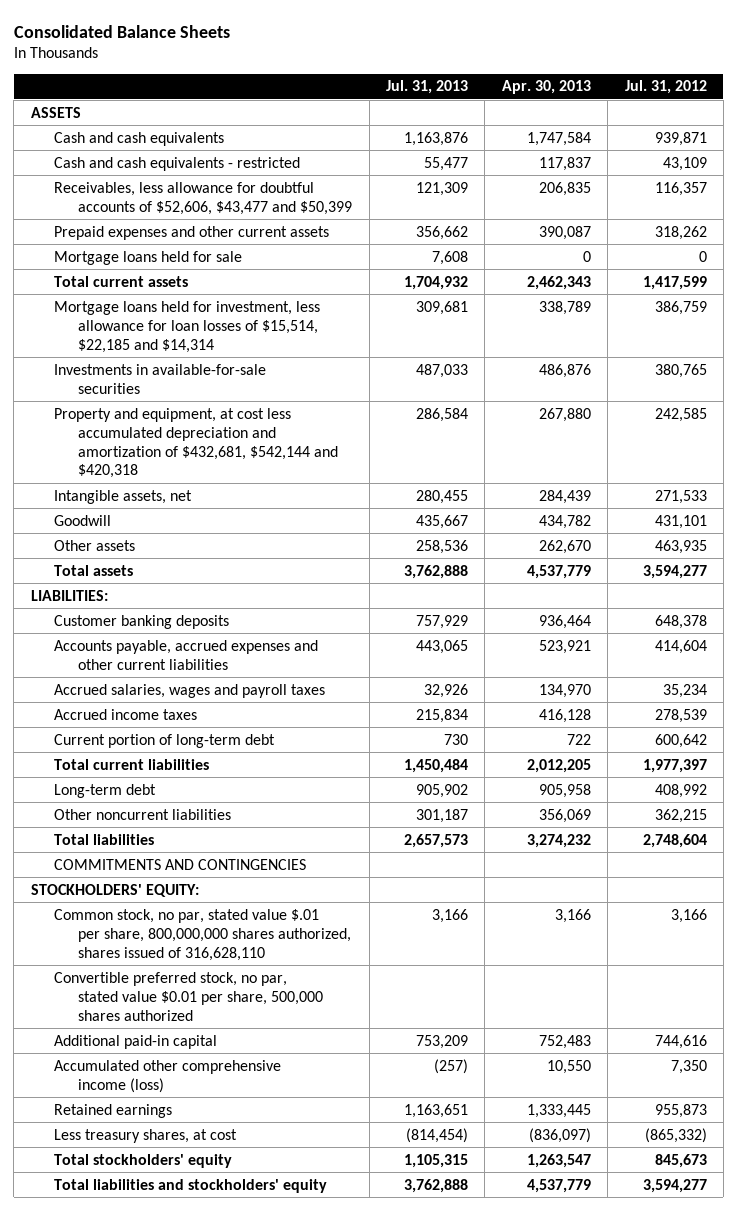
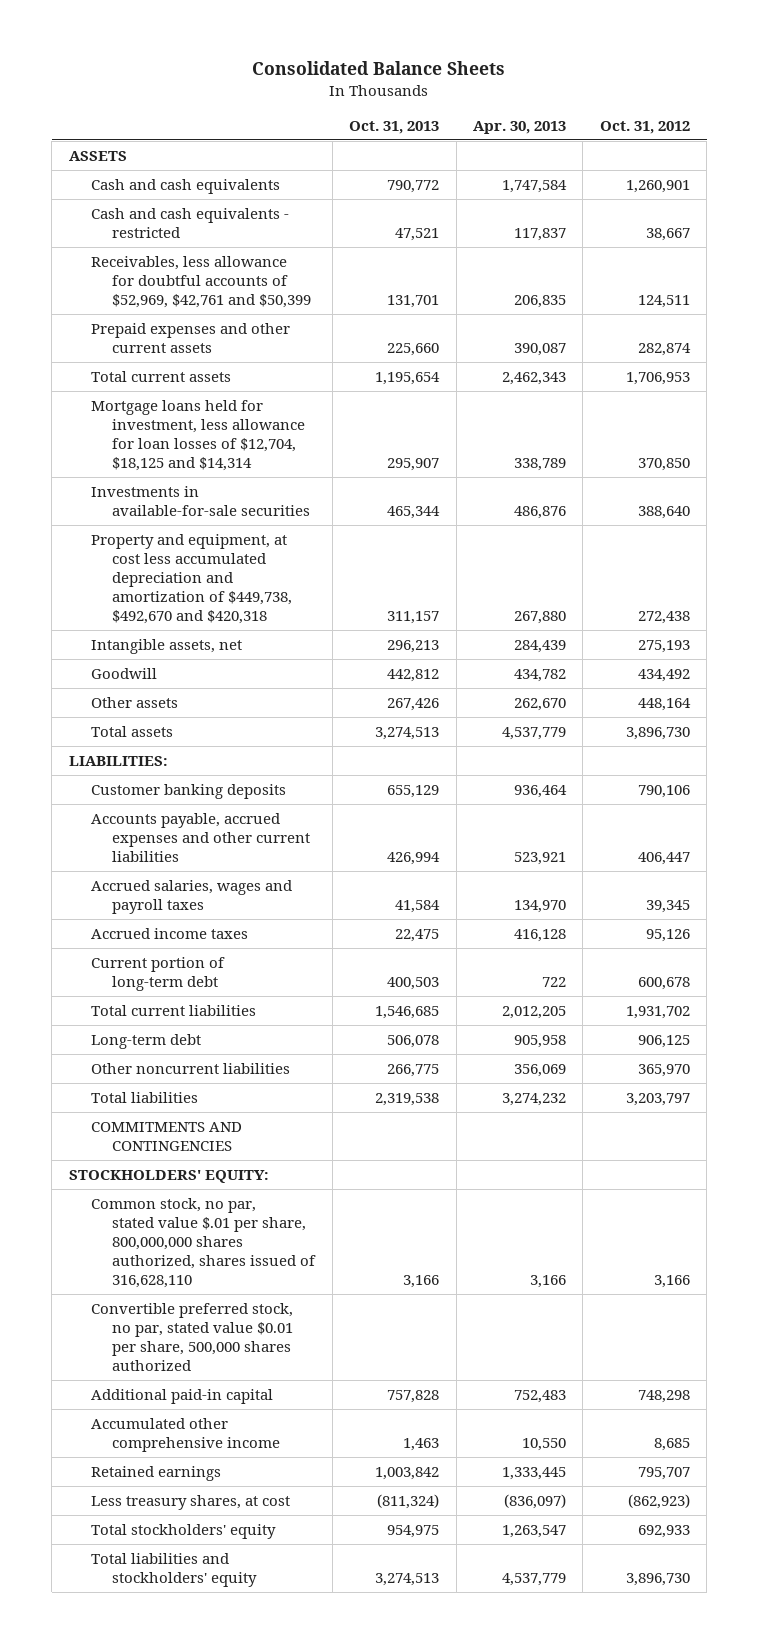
[386,80,469,95] Jul. 31, 2013 -> none
[624,80,707,95] Jul. 31, 2012 -> none
none -> [349,120,440,134] Oct. 31, 2013
none -> [599,120,690,134] Oct. 31, 2012
[54,181,353,215] Receivables, less allowance for doubtful accounts of $52,606, $43,477 and $50,399 -> [90,255,312,308] Receivables, less allowance for doubtful accounts of $52,969, $42,761 and $50,399
[54,250,243,265] Mortgage loans held for sale -> none
[54,300,321,353] Mortgage loans held for investment, less allowance for loan losses of $15,514, $22,185 and $14,314 -> [90,399,306,471] Mortgage loans held for investment, less allowance for loan losses of $12,704, $18,125 and $14,314
[54,407,339,479] Property and equipment, at cost less accumulated depreciation and amortization of $432,681, $542,144 and $420,318 -> [90,533,293,624] Property and equipment, at cost less accumulated depreciation and amortization of $449,738, $492,670 and $420,318
[54,1059,282,1093] Accumulated other comprehensive income (loss) -> [90,1417,281,1452] Accumulated other comprehensive income

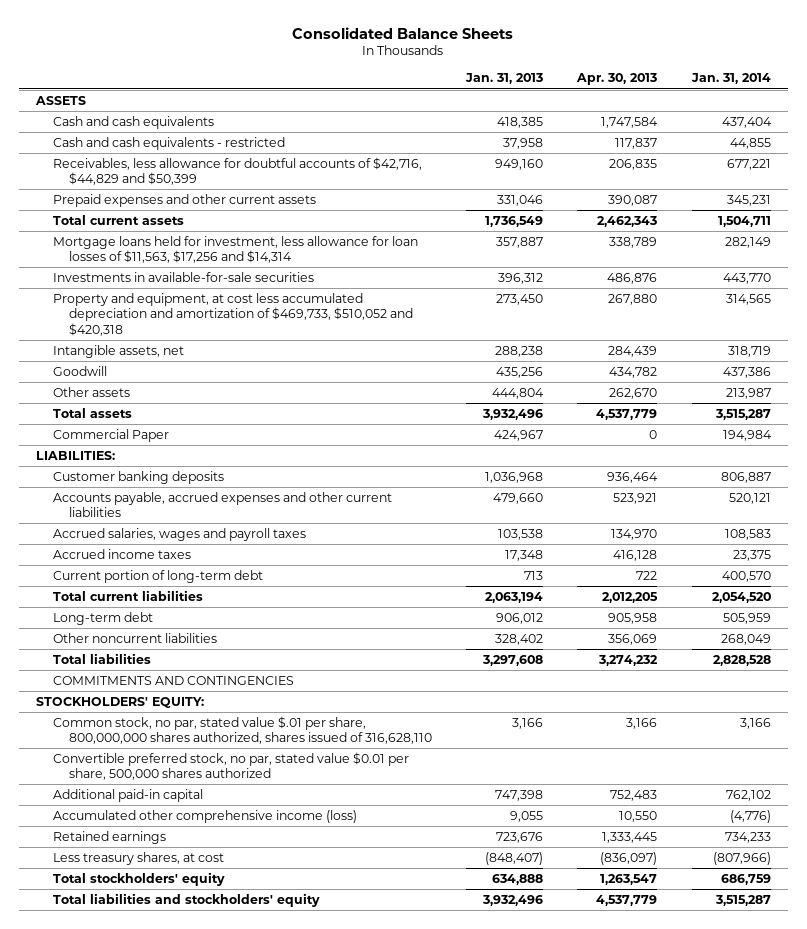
[349,120,440,134] Oct. 31, 2013 -> none
[599,120,690,134] Oct. 31, 2012 -> none
none -> [465,73,544,85] Jan. 31, 2013
none -> [690,73,771,85] Jan. 31, 2014
[90,255,312,308] Receivables, less allowance for doubtful accounts of $52,969, $42,761 and $50,399 -> [52,156,422,186] Receivables, less allowance for doubtful accounts of $42,716, $44,829 and $50,399
[90,399,306,471] Mortgage loans held for investment, less allowance for loan losses of $12,704, $18,125 and $14,314 -> [52,235,418,264] Mortgage loans held for investment, less allowance for loan losses of $11,563, $17,256 and $14,314
[90,533,293,624] Property and equipment, at cost less accumulated depreciation and amortization of $449,738, $492,670 and $420,318 -> [52,292,414,336] Property and equipment, at cost less accumulated depreciation and amortization of $469,733, $510,052 and $420,318
none -> [52,428,169,442] Commercial Paper
[90,1417,281,1452] Accumulated other comprehensive income -> [52,809,357,823] Accumulated other comprehensive income (loss)

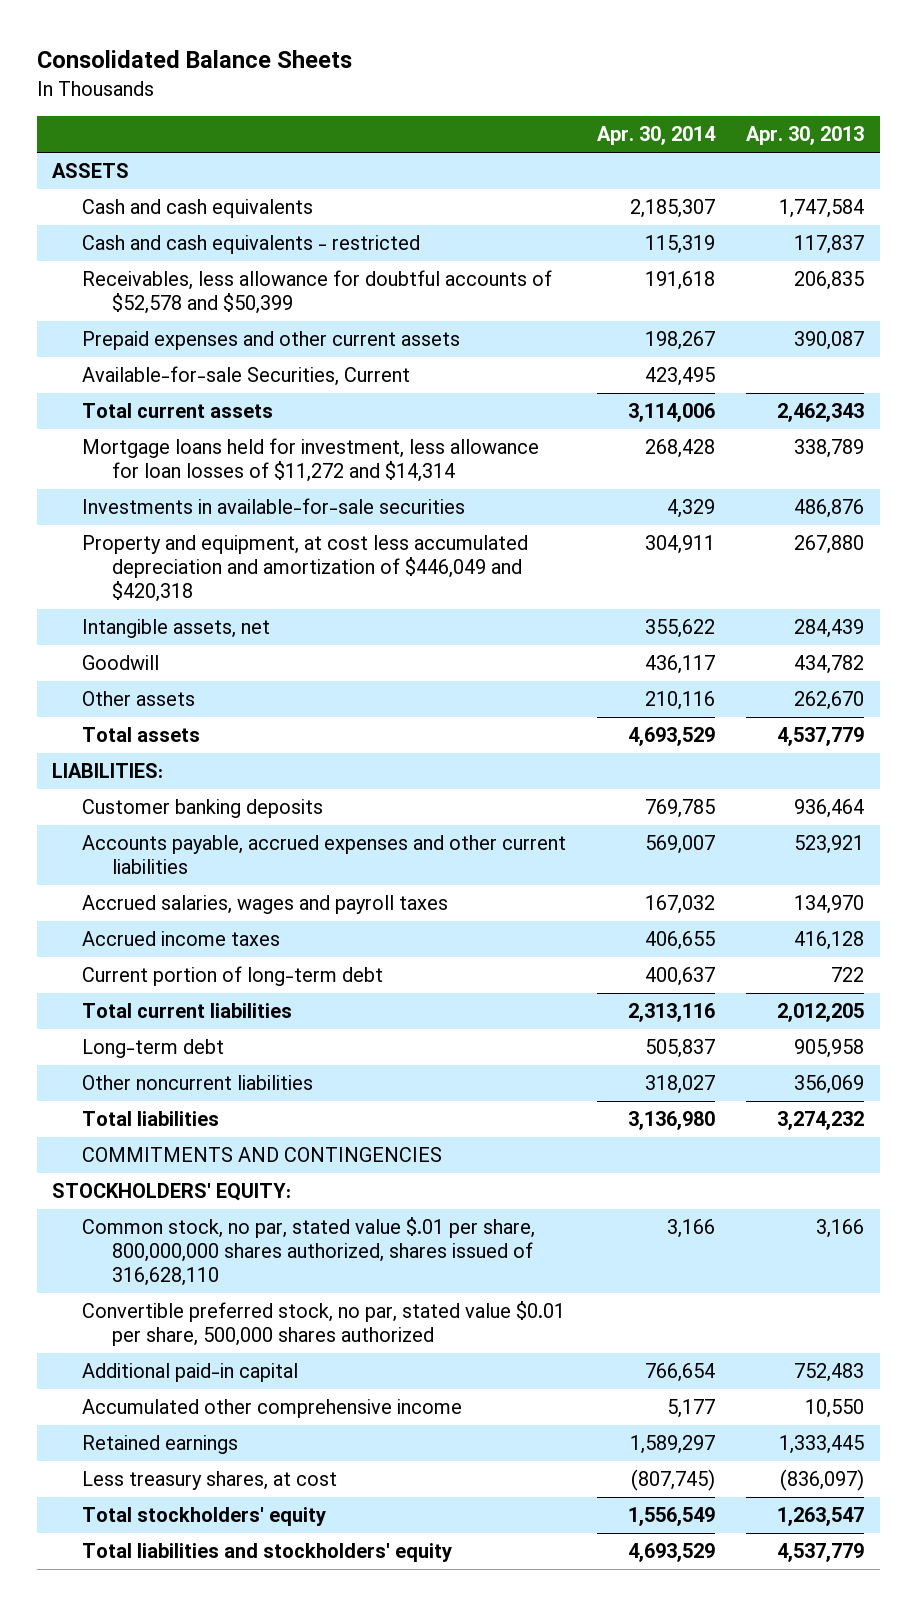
[465,73,544,85] Jan. 31, 2013 -> none
[690,73,771,85] Jan. 31, 2014 -> none
none -> [597,126,717,146] Apr. 30, 2014
[52,156,422,186] Receivables, less allowance for doubtful accounts of $42,716, $44,829 and $50,399 -> [82,270,553,315] Receivables, less allowance for doubtful accounts of $52,578 and $50,399
none -> [82,366,411,387] Available-for-sale Securities, Current
[52,235,418,264] Mortgage loans held for investment, less allowance for loan losses of $11,563, $17,256 and $14,314 -> [82,438,540,483] Mortgage loans held for investment, less allowance for loan losses of $11,272 and $14,314
[52,292,414,336] Property and equipment, at cost less accumulated depreciation and amortization of $469,733, $510,052 and $420,318 -> [82,535,529,603] Property and equipment, at cost less accumulated depreciation and amortization of $446,049 and $420,318
[52,428,169,442] Commercial Paper -> none
[52,809,357,823] Accumulated other comprehensive income (loss) -> [82,1399,463,1419] Accumulated other comprehensive income

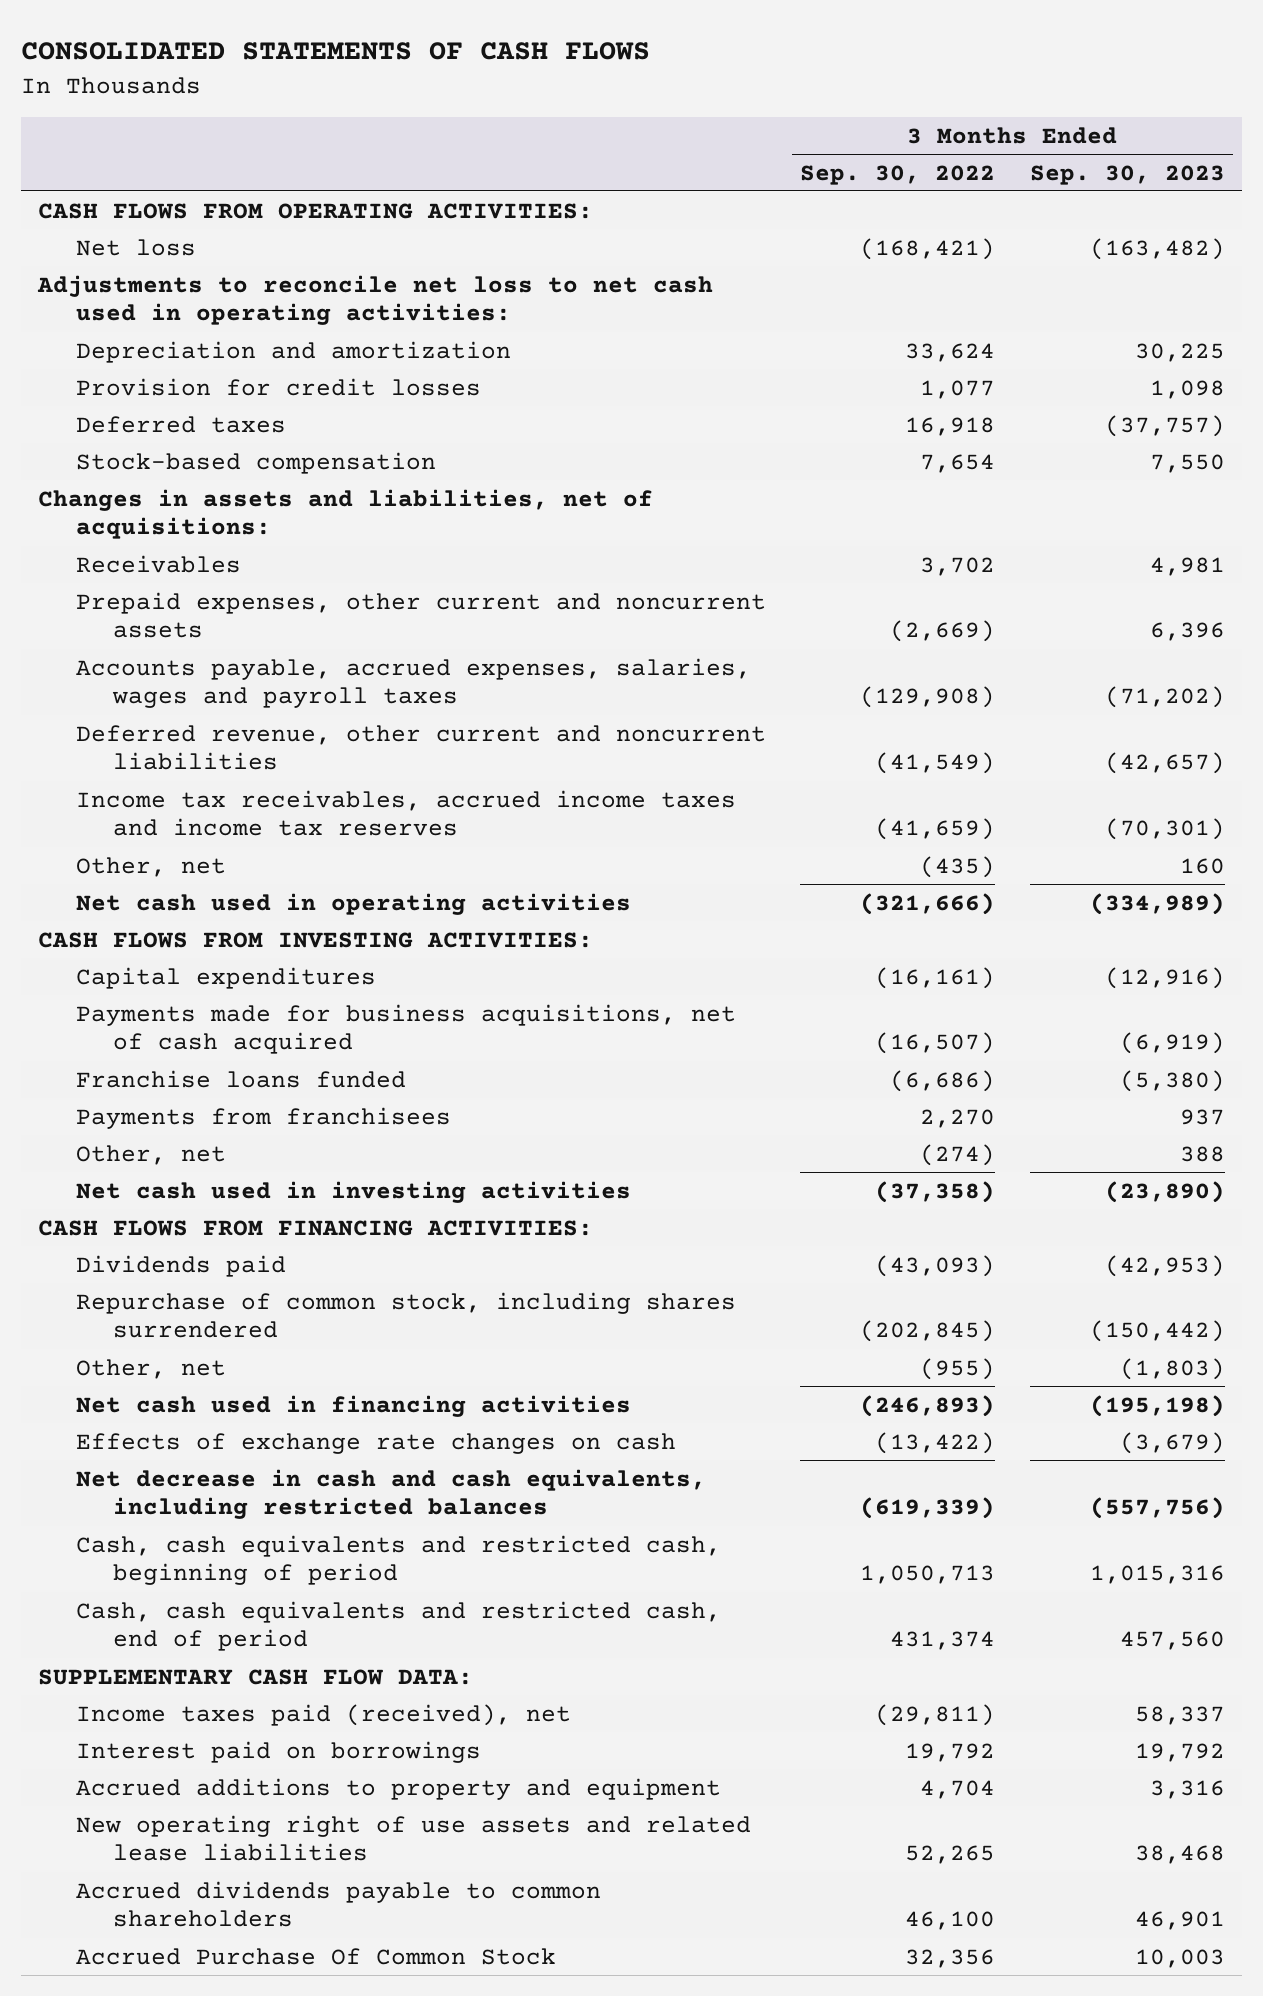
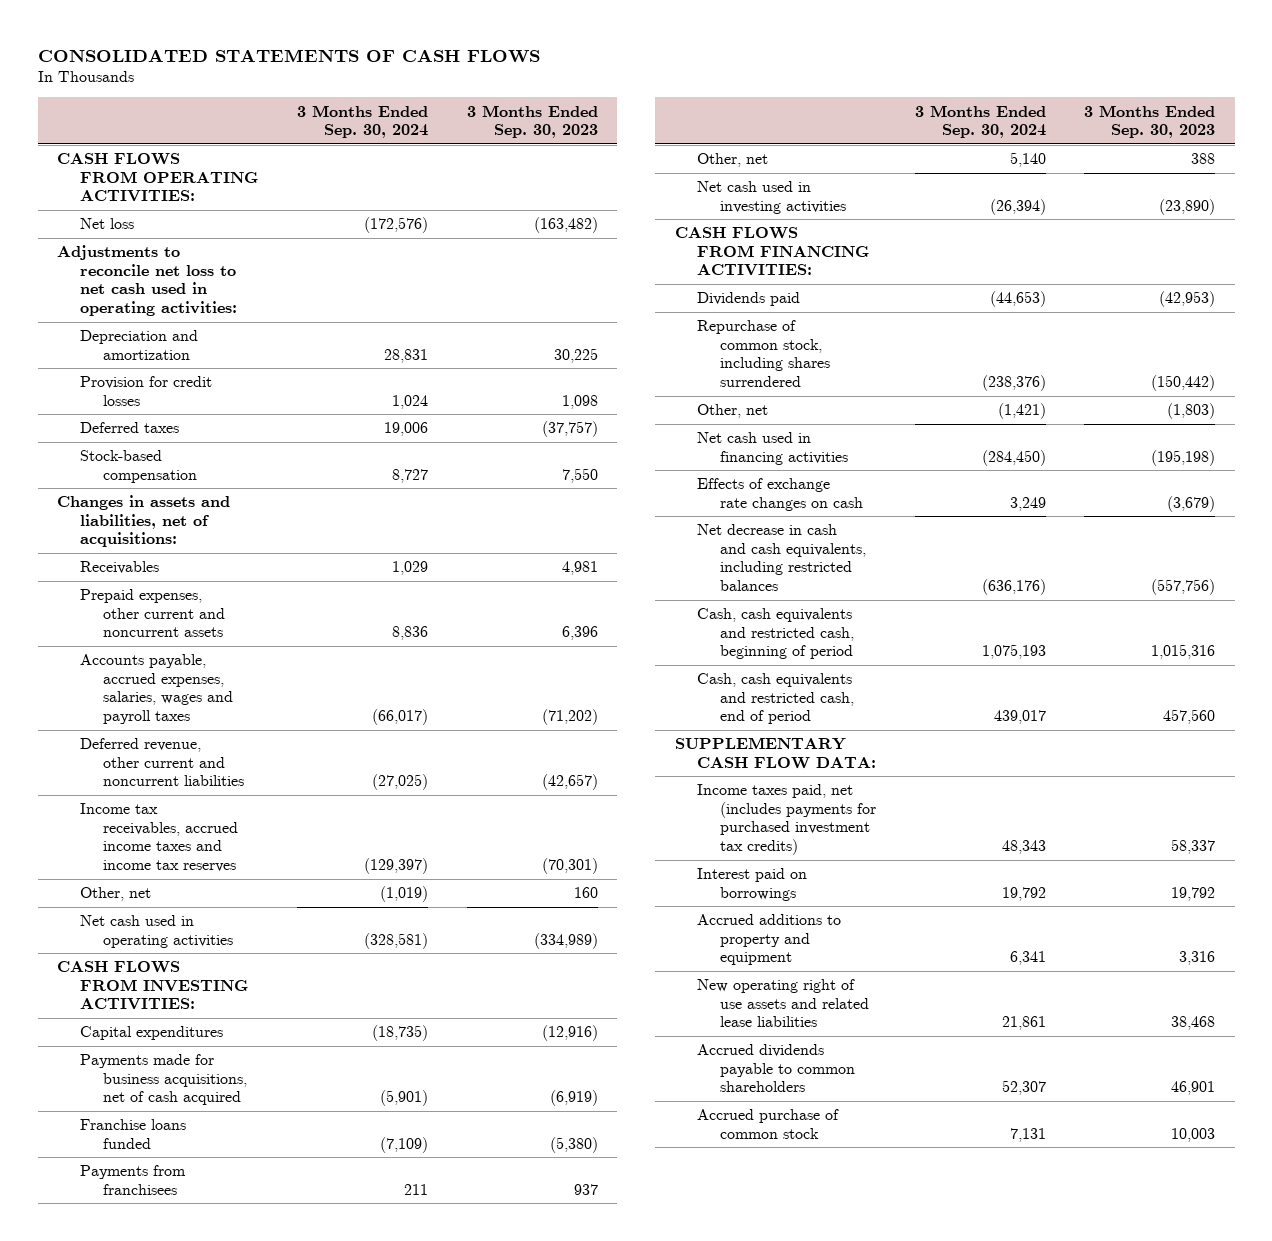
[800,164,996,185] Sep. 30, 2022 -> none
none -> [297,104,429,139] 3 Months Ended Sep. 30, 2024
[75,1703,571,1726] Income taxes paid (received), net -> [697,784,877,855] Income taxes paid, net (includes payments for purchased investment tax credits)
[75,1947,556,1965] Accrued Purchase Of Common Stock -> [697,1109,840,1139] Accrued purchase of common stock

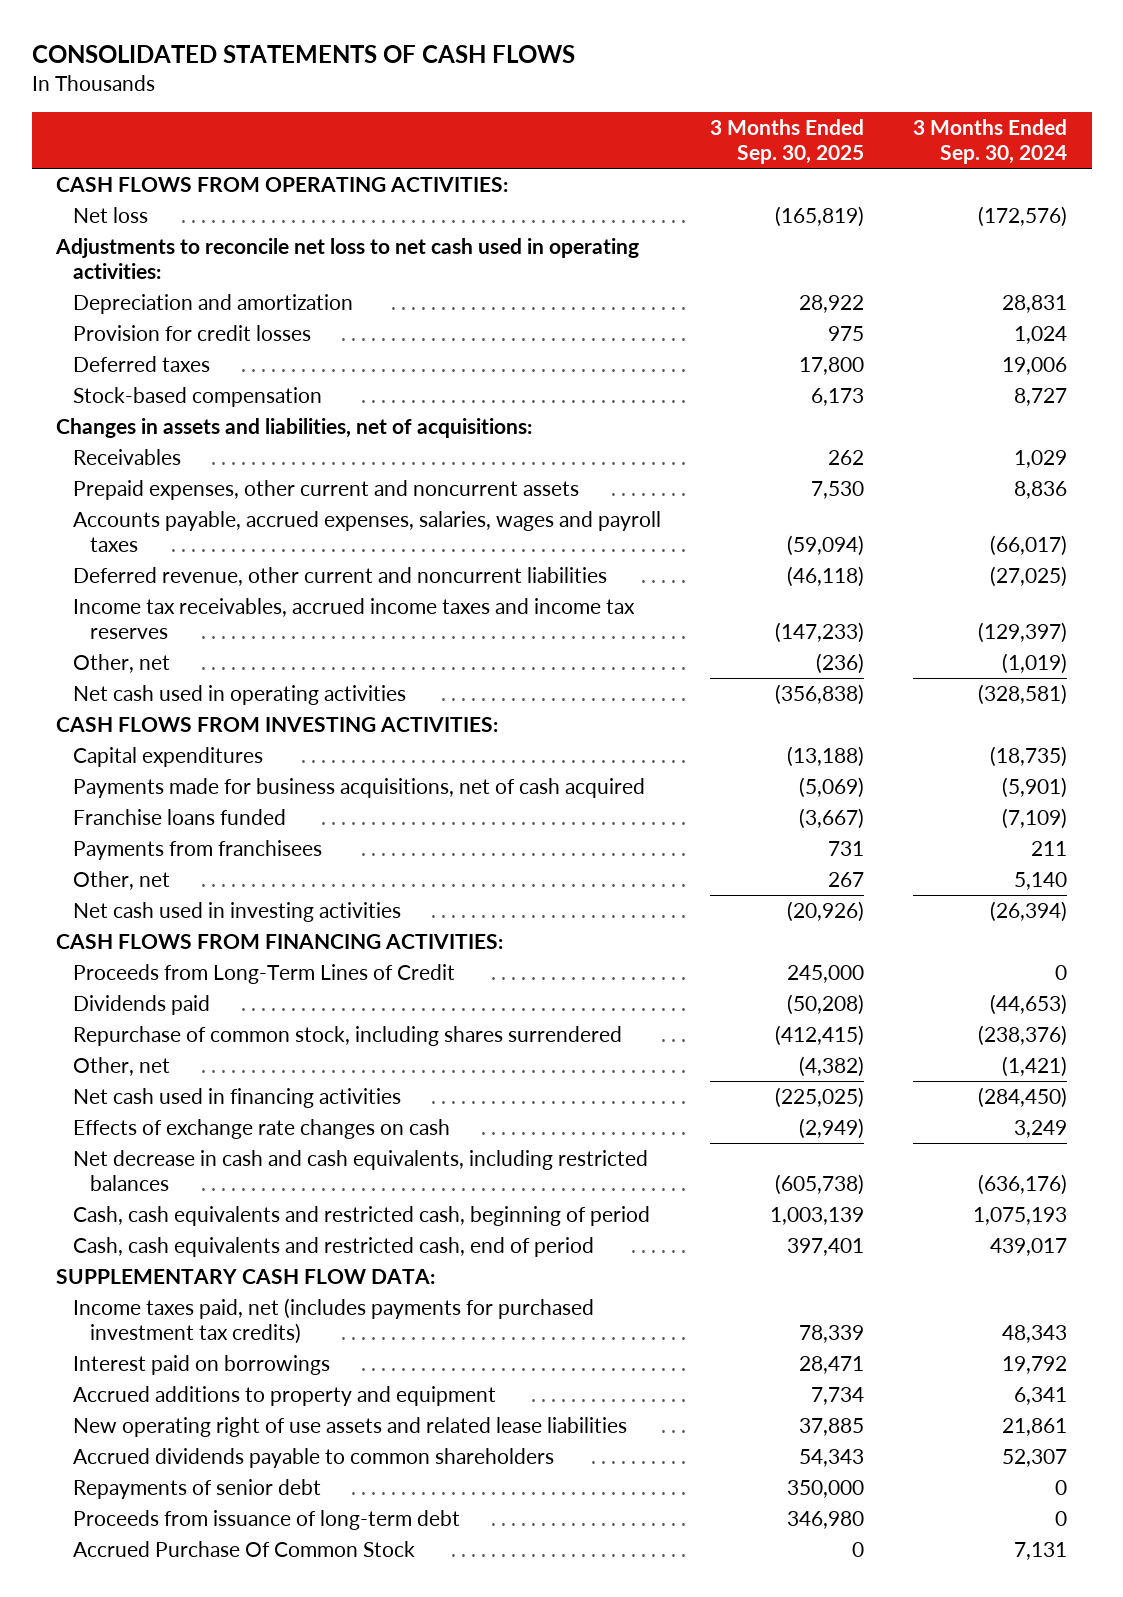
[466,104,598,139] 3 Months Ended Sep. 30, 2023 -> none
none -> [710,118,865,164] 3 Months Ended Sep. 30, 2025
none -> [73,963,456,984] Proceeds from Long-Term Lines of Credit
none -> [73,1478,322,1499] Repayments of senior debt
none -> [73,1509,461,1530] Proceeds from issuance of long-term debt
[697,1109,840,1139] Accrued purchase of common stock -> [73,1540,416,1557] Accrued Purchase Of Common Stock

